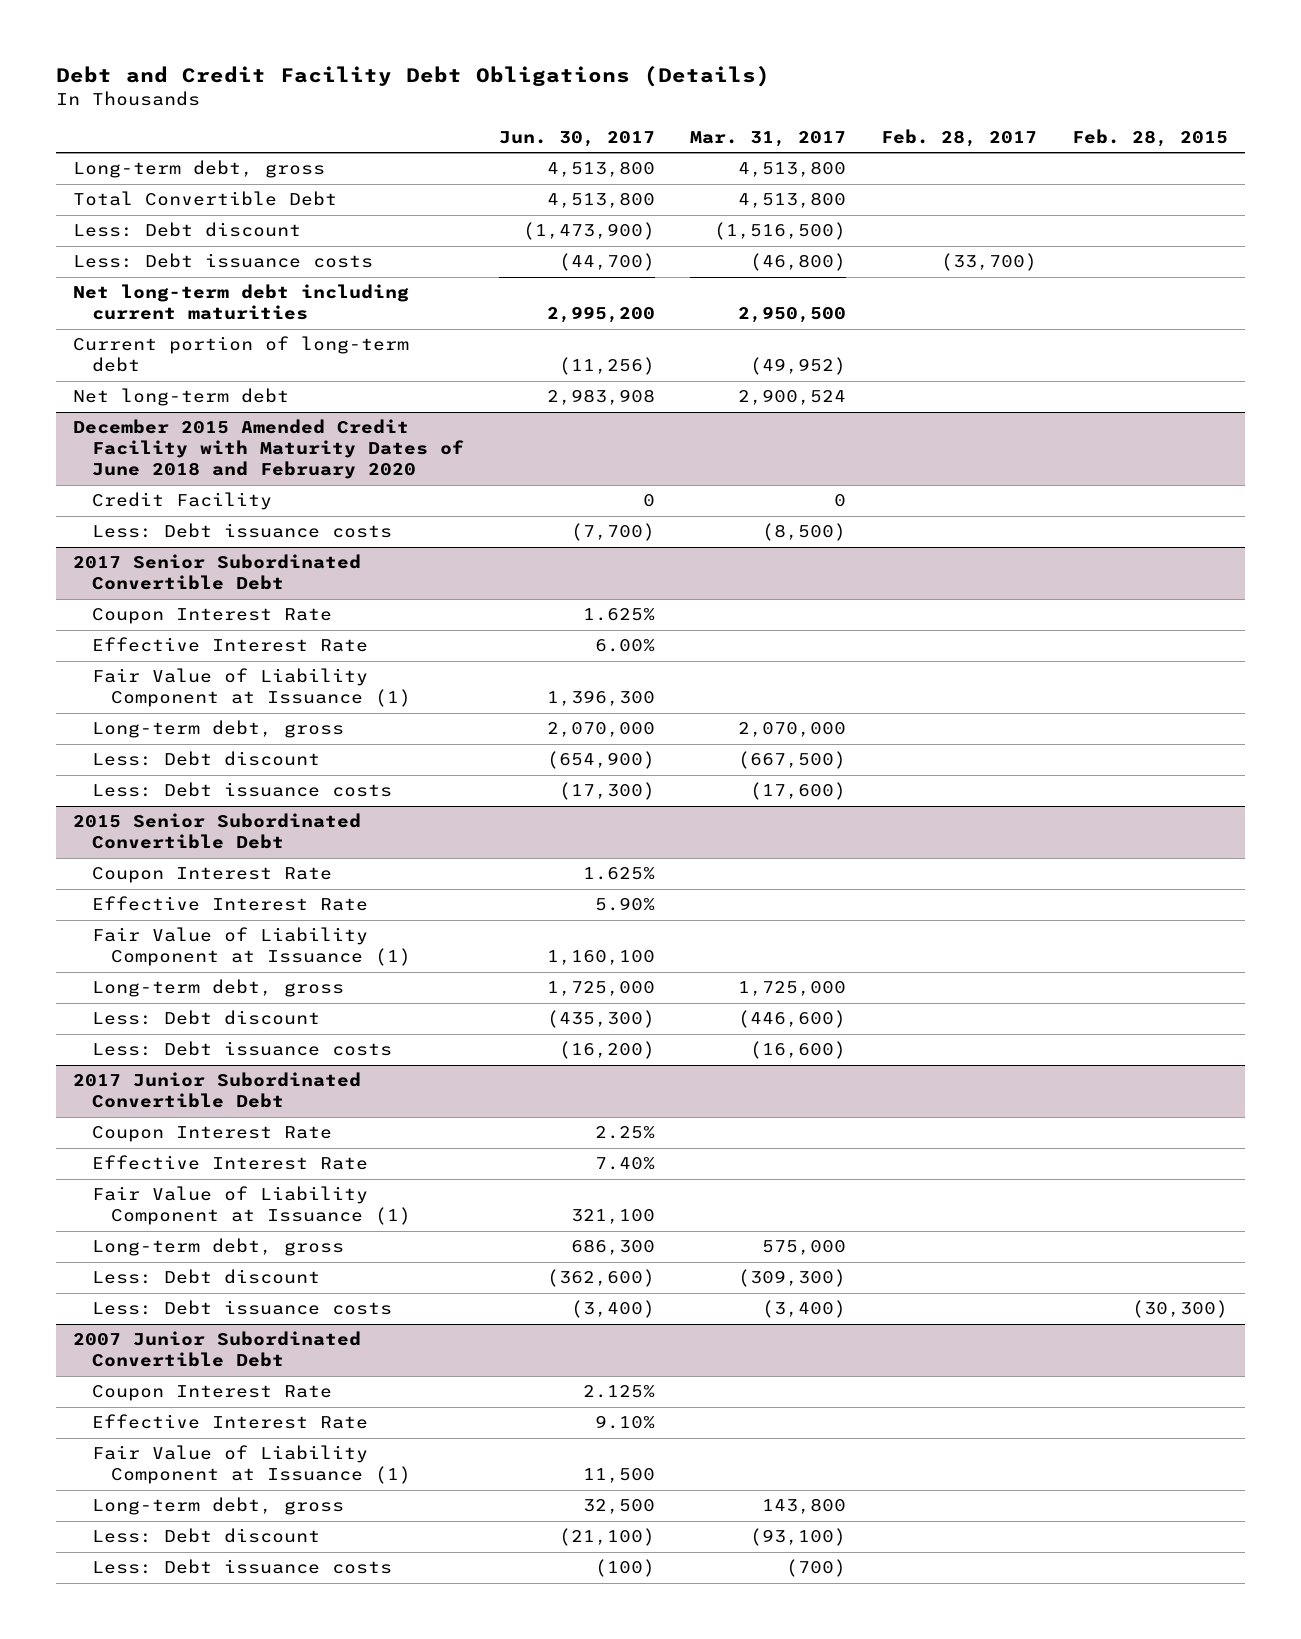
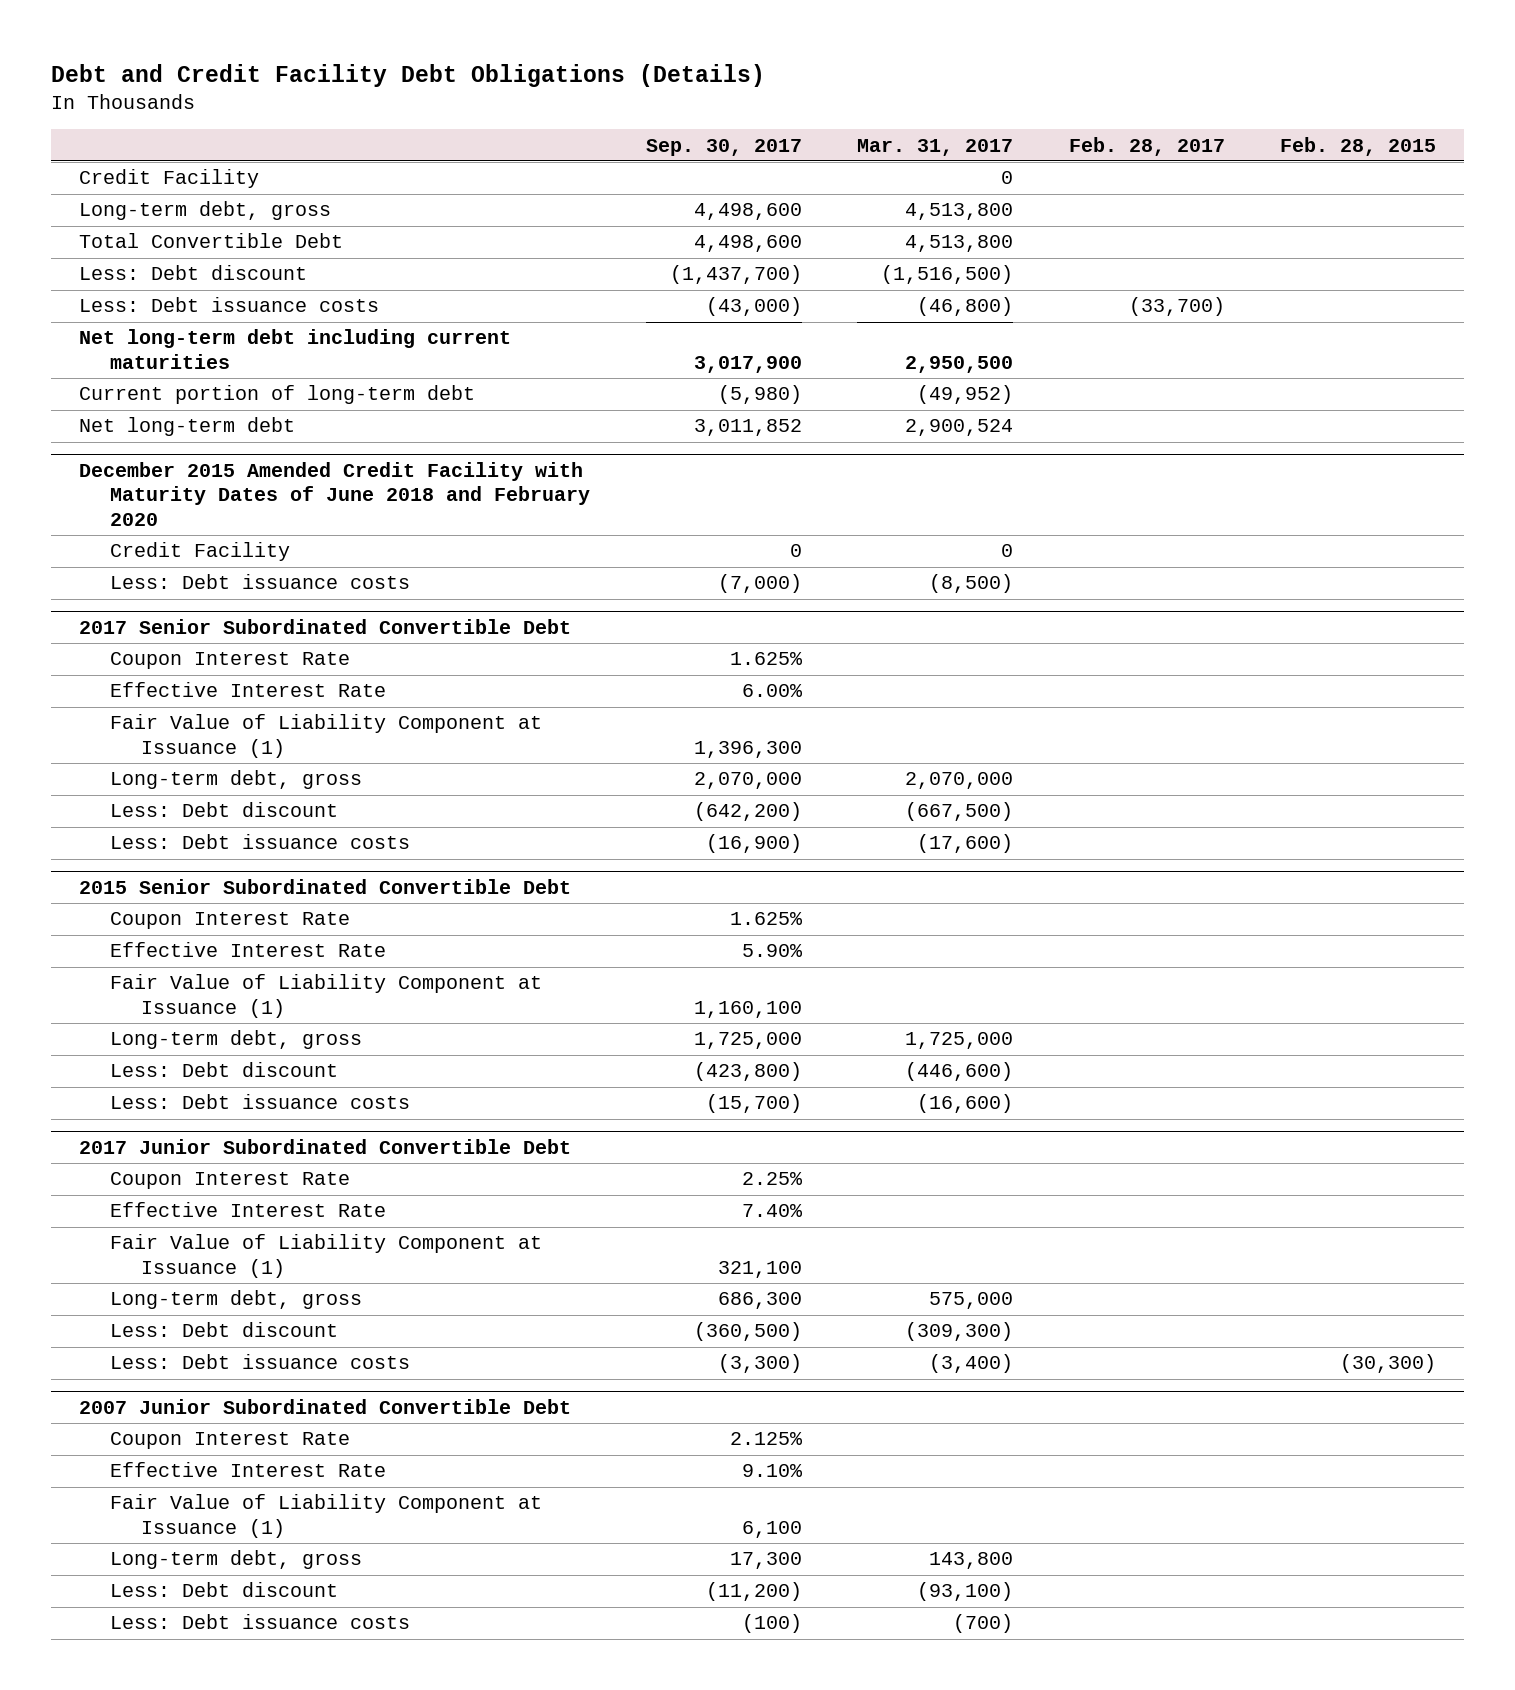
[498,130,655,147] Jun. 30, 2017 -> none
none -> [645,138,802,156] Sep. 30, 2017
none -> [78,169,259,189] Credit Facility

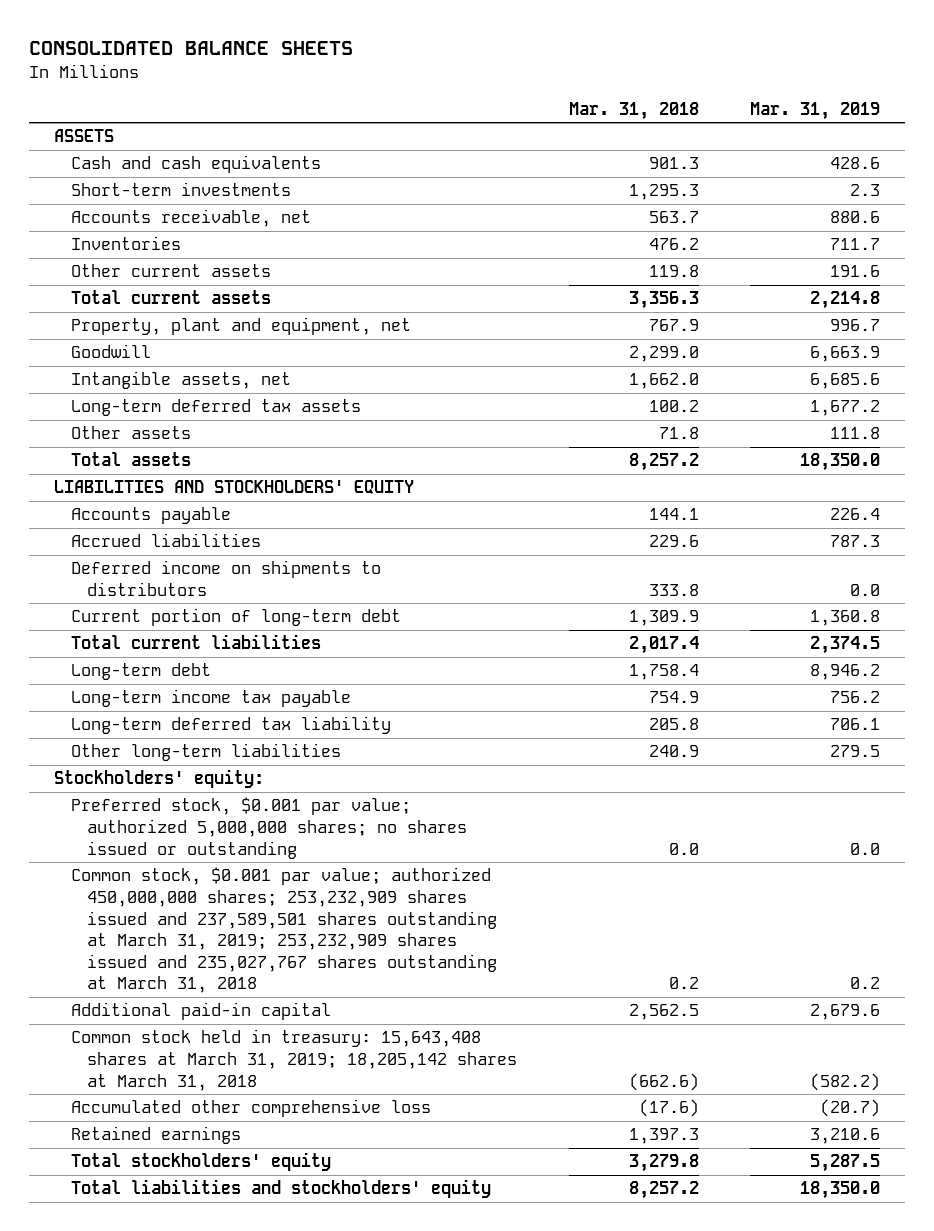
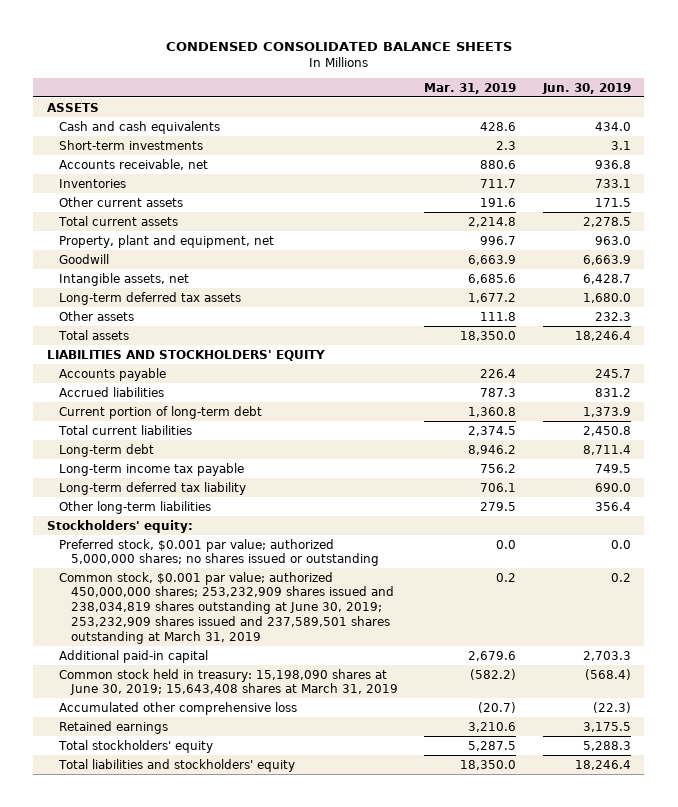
[28,41,353,56] CONSOLIDATED BALANCE SHEETS -> [165,42,512,52] CONDENSED CONSOLIDATED BALANCE SHEETS
[568,101,699,120] Mar. 31, 2018 -> none
none -> [541,82,631,94] Jun. 30, 2019
[70,560,381,597] Deferred income on shipments to distributors -> none
[70,867,498,994] Common stock, $0.001 par value; authorized 450,000,000 shares; 253,232,909 shares issued and 237,589,501 shares outstanding at March 31, 2019; 253,232,909 shares issued and 235,027,767 shares outstanding at March 31, 2018 -> [58,571,395,644] Common stock, $0.001 par value; authorized 450,000,000 shares; 253,232,909 shares issued and 238,034,819 shares outstanding at June 30, 2019; 253,232,909 shares issued and 237,589,501 shares outstanding at March 31, 2019
[70,1029,518,1091] Common stock held in treasury: 15,643,408 shares at March 31, 2019; 18,205,142 shares at March 31, 2018 -> [58,668,399,696] Common stock held in treasury: 15,198,090 shares at June 30, 2019; 15,643,408 shares at March 31, 2019

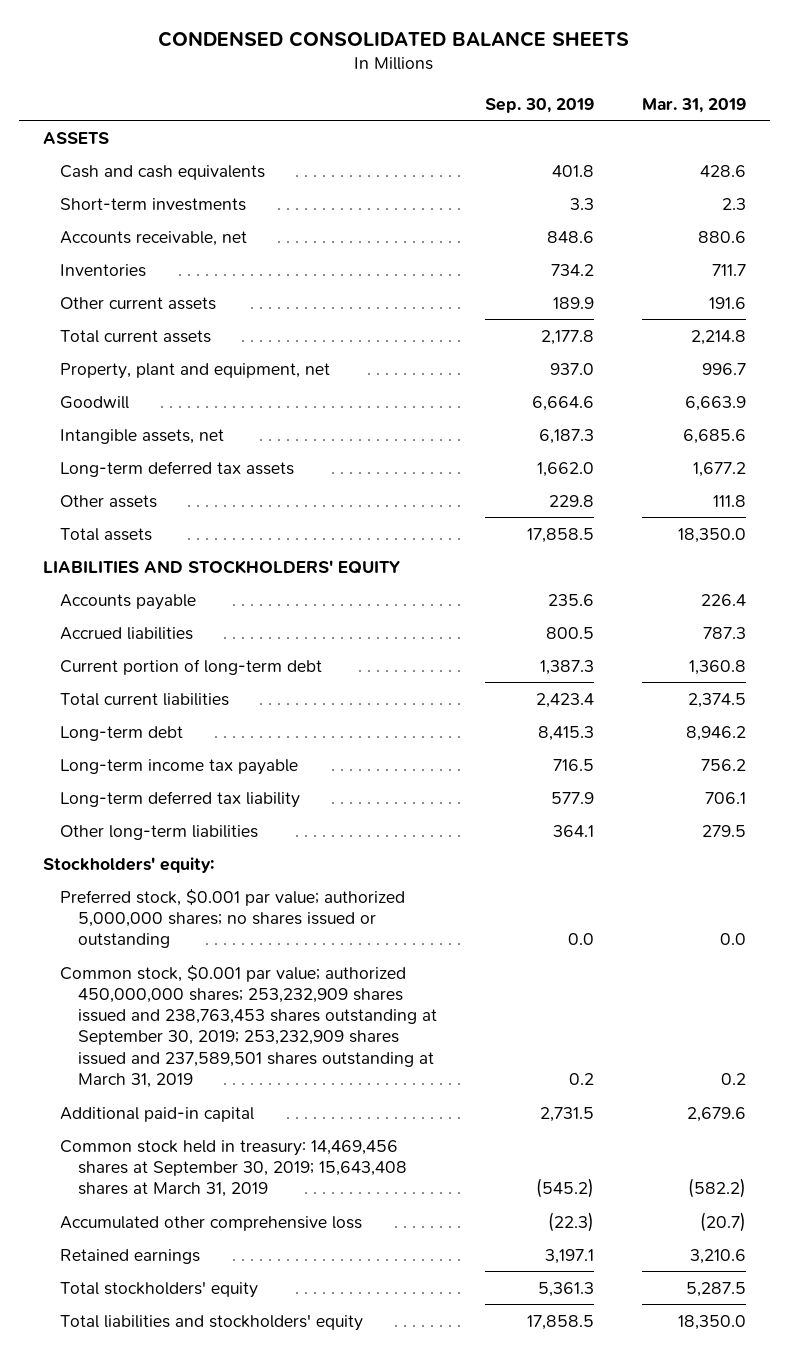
[541,82,631,94] Jun. 30, 2019 -> none
none -> [485,97,595,113] Sep. 30, 2019
[58,571,395,644] Common stock, $0.001 par value; authorized 450,000,000 shares; 253,232,909 shares issued and 238,034,819 shares outstanding at June 30, 2019; 253,232,909 shares issued and 237,589,501 shares outstanding at March 31, 2019 -> [60,964,437,1088] Common stock, $0.001 par value; authorized 450,000,000 shares; 253,232,909 shares issued and 238,763,453 shares outstanding at September 30, 2019; 253,232,909 shares issued and 237,589,501 shares outstanding at March 31, 2019
[58,668,399,696] Common stock held in treasury: 15,198,090 shares at June 30, 2019; 15,643,408 shares at March 31, 2019 -> [60,1139,407,1198] Common stock held in treasury: 14,469,456 shares at September 30, 2019; 15,643,408 shares at March 31, 2019

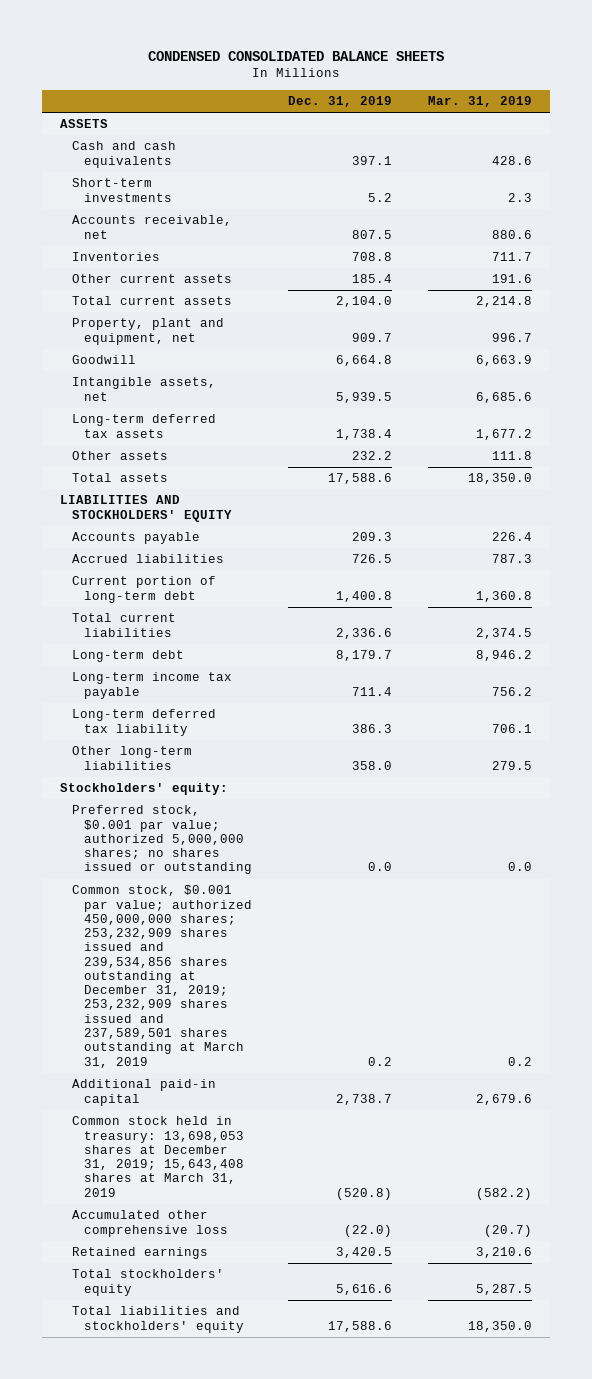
[485,97,595,113] Sep. 30, 2019 -> none
none -> [287,96,392,108] Dec. 31, 2019
[60,964,437,1088] Common stock, $0.001 par value; authorized 450,000,000 shares; 253,232,909 shares issued and 238,763,453 shares outstanding at September 30, 2019; 253,232,909 shares issued and 237,589,501 shares outstanding at March 31, 2019 -> [71,885,252,1068] Common stock, $0.001 par value; authorized 450,000,000 shares; 253,232,909 shares issued and 239,534,856 shares outstanding at December 31, 2019; 253,232,909 shares issued and 237,589,501 shares outstanding at March 31, 2019
[60,1139,407,1198] Common stock held in treasury: 14,469,456 shares at September 30, 2019; 15,643,408 shares at March 31, 2019 -> [71,1116,244,1197] Common stock held in treasury: 13,698,053 shares at December 31, 2019; 15,643,408 shares at March 31, 2019

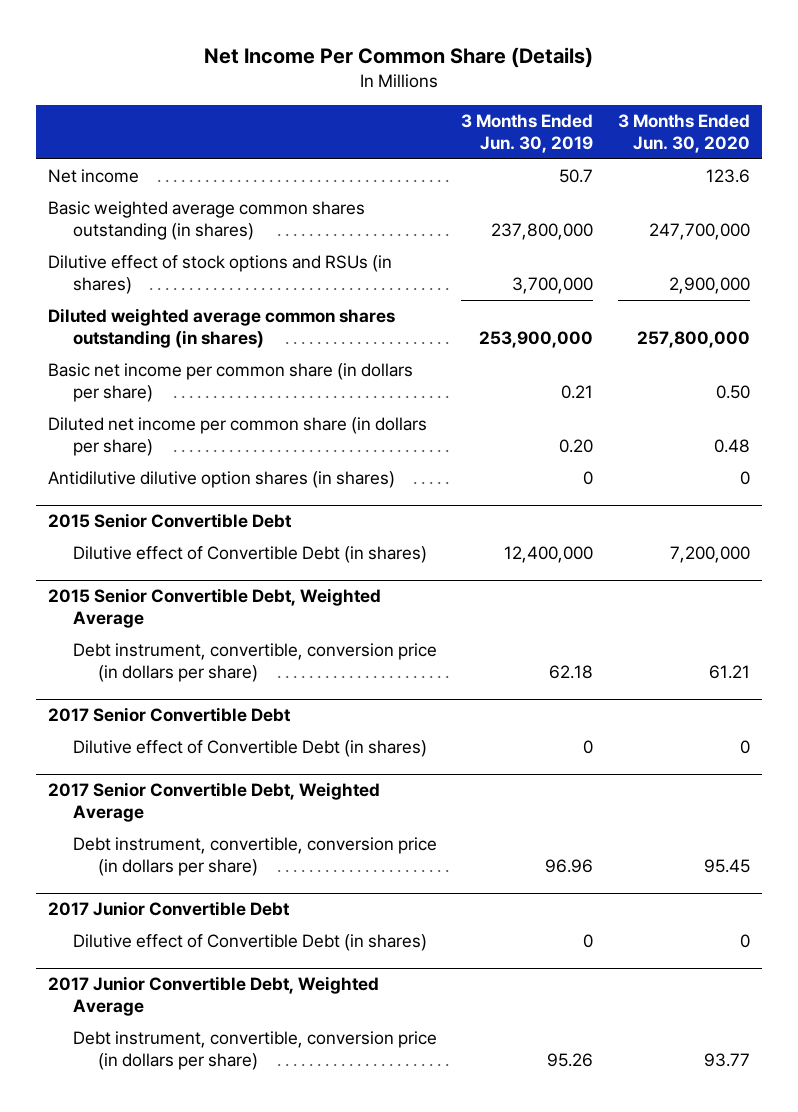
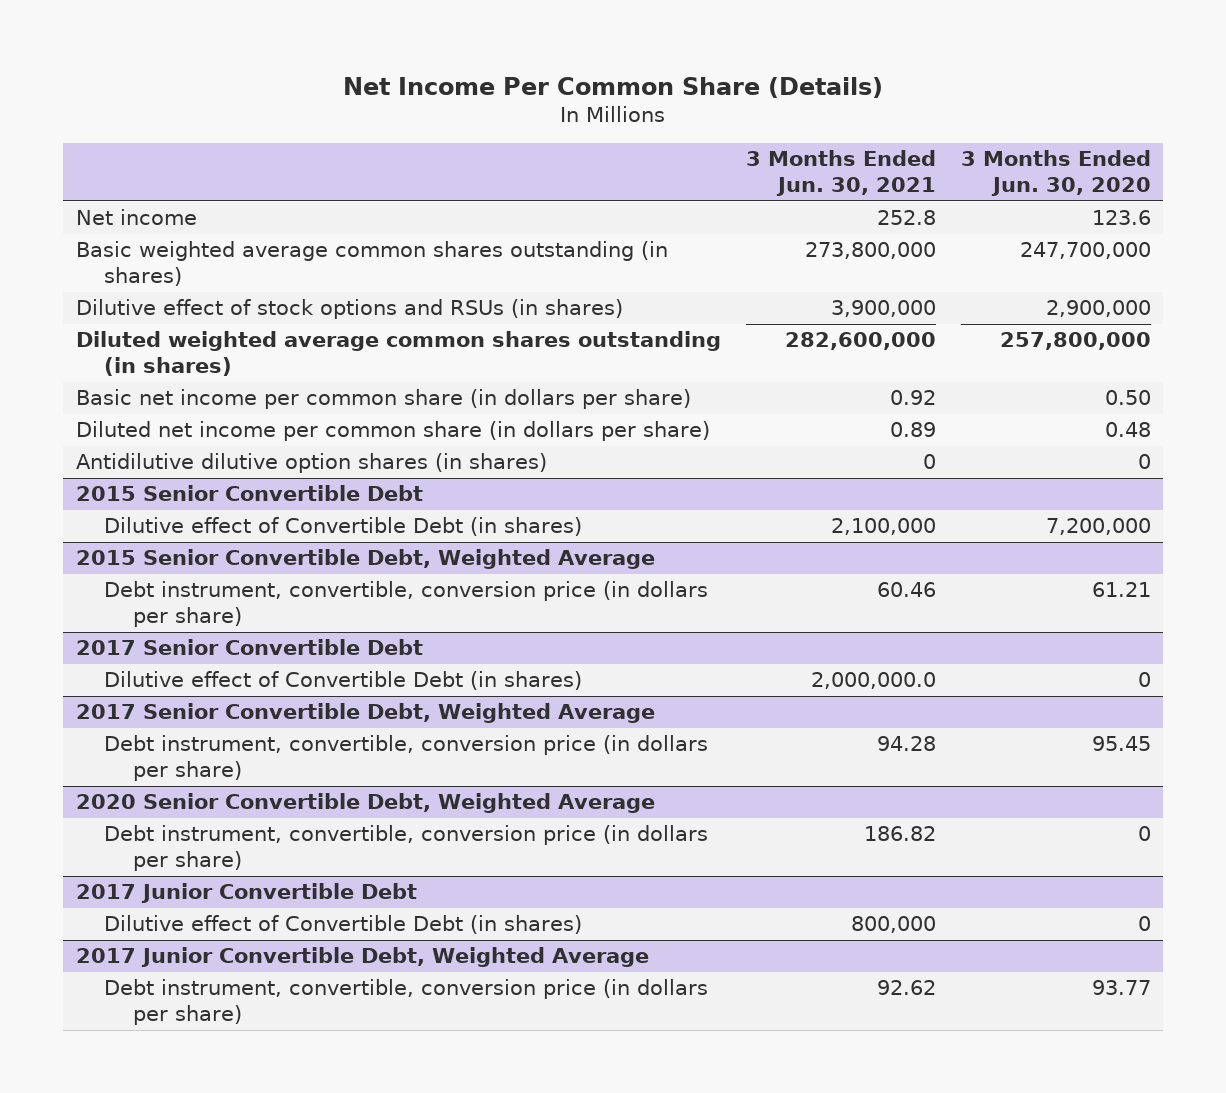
[461,114,594,154] 3 Months Ended Jun. 30, 2019 -> none
none -> [745,149,936,197] 3 Months Ended Jun. 30, 2021
none -> [75,793,655,814] 2020 Senior Convertible Debt, Weighted Average
none -> [104,825,709,872] Debt instrument, convertible, conversion price (in dollars per share)

